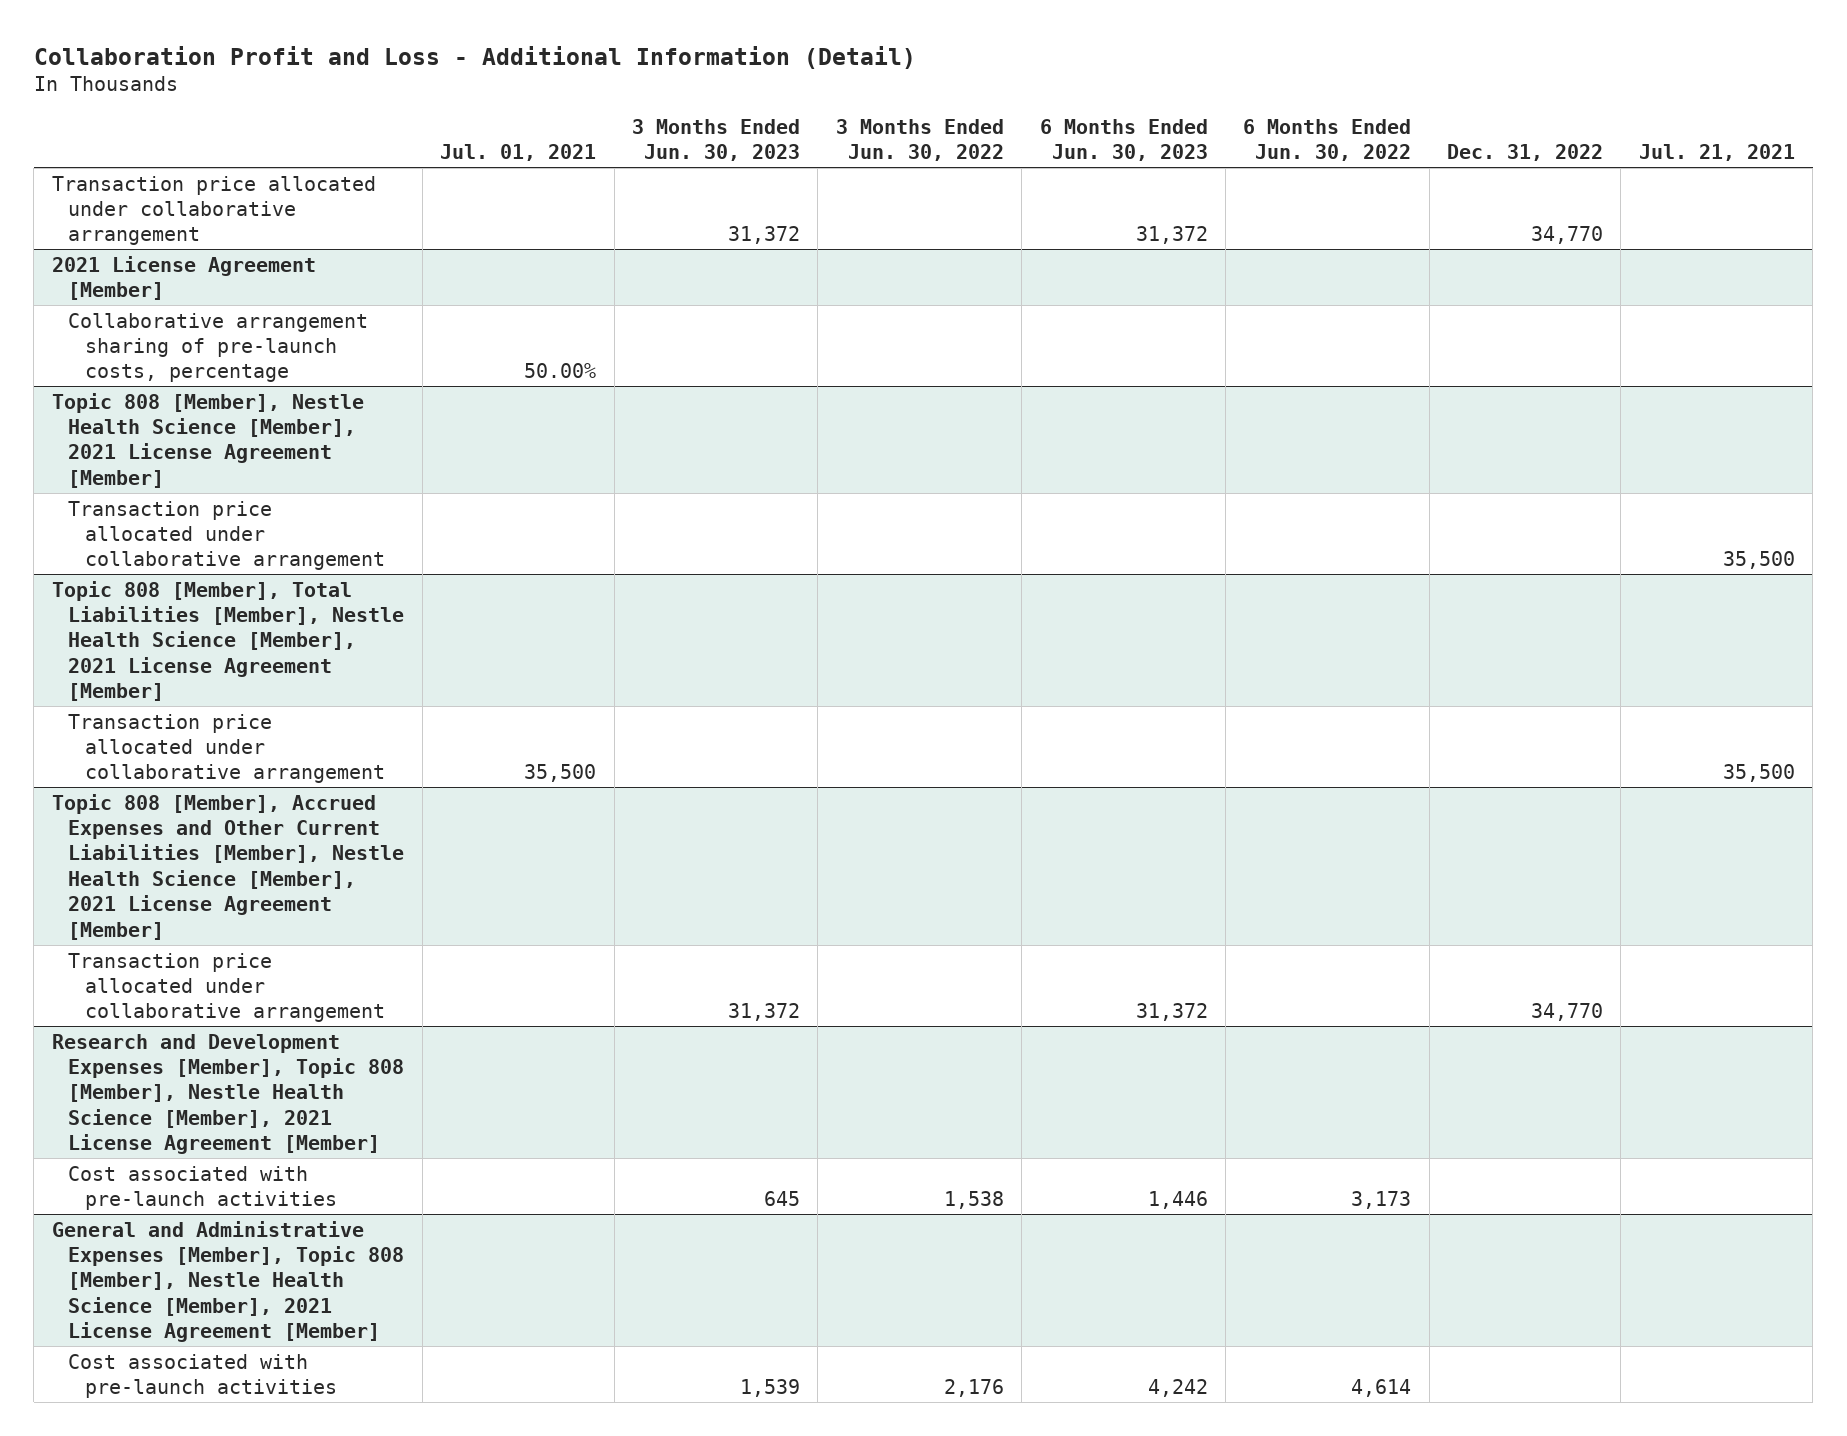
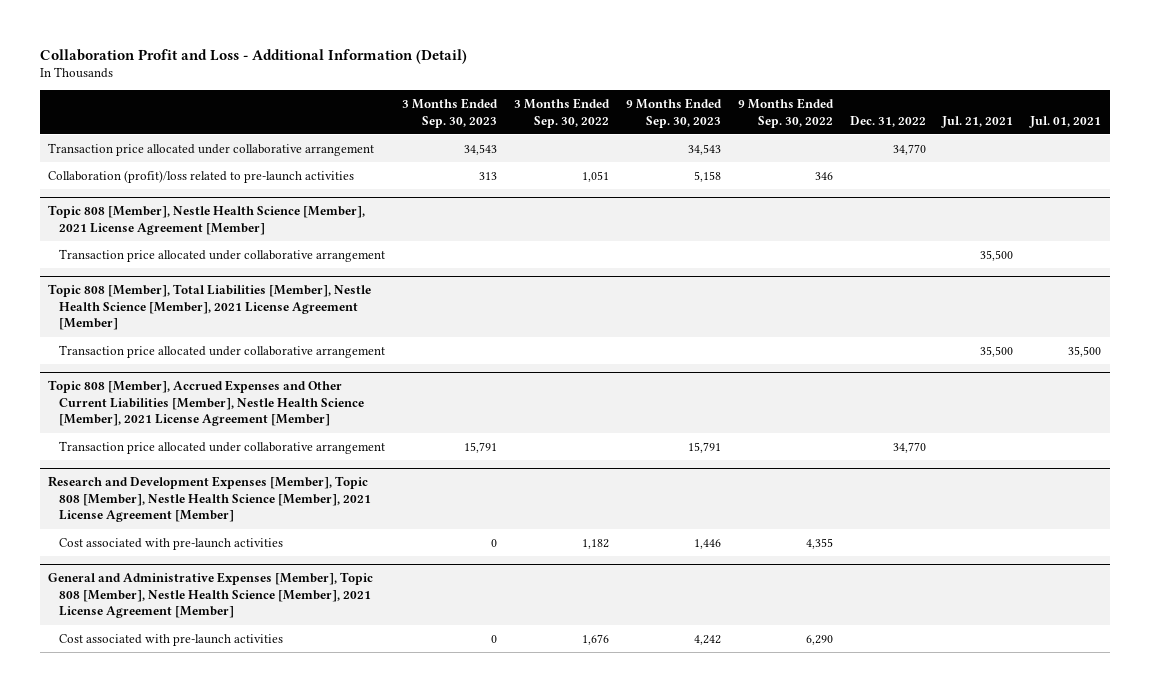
[631,118,800,162] 3 Months Ended Jun. 30, 2023 -> none
[835,118,1004,162] 3 Months Ended Jun. 30, 2022 -> none
[1039,118,1208,162] 6 Months Ended Jun. 30, 2023 -> none
[1243,118,1412,162] 6 Months Ended Jun. 30, 2022 -> none
none -> [401,97,498,128] 3 Months Ended Sep. 30, 2023
none -> [513,97,610,128] 3 Months Ended Sep. 30, 2022
none -> [625,97,722,128] 9 Months Ended Sep. 30, 2023
none -> [737,97,834,128] 9 Months Ended Sep. 30, 2022
[51,255,316,300] 2021 License Agreement [Member] -> none
[68,312,369,383] Collaborative arrangement sharing of pre-launch costs, percentage -> none
none -> [48,169,355,183] Collaboration (profit)/loss related to pre-launch activities

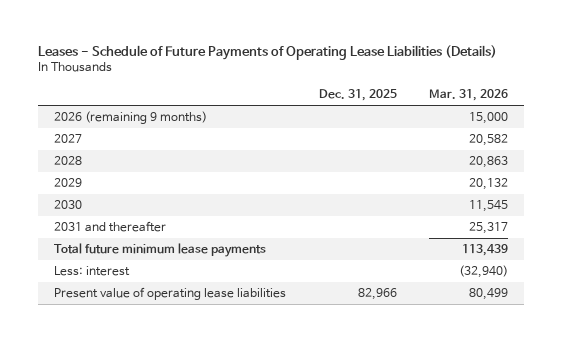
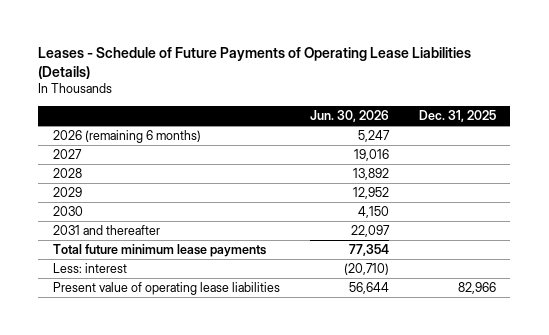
[429,89,509,102] Mar. 31, 2026 -> none
none -> [309,109,389,122] Jun. 30, 2026
[54,111,208,125] 2026 (remaining 9 months) -> [53,130,202,144] 2026 (remaining 6 months)

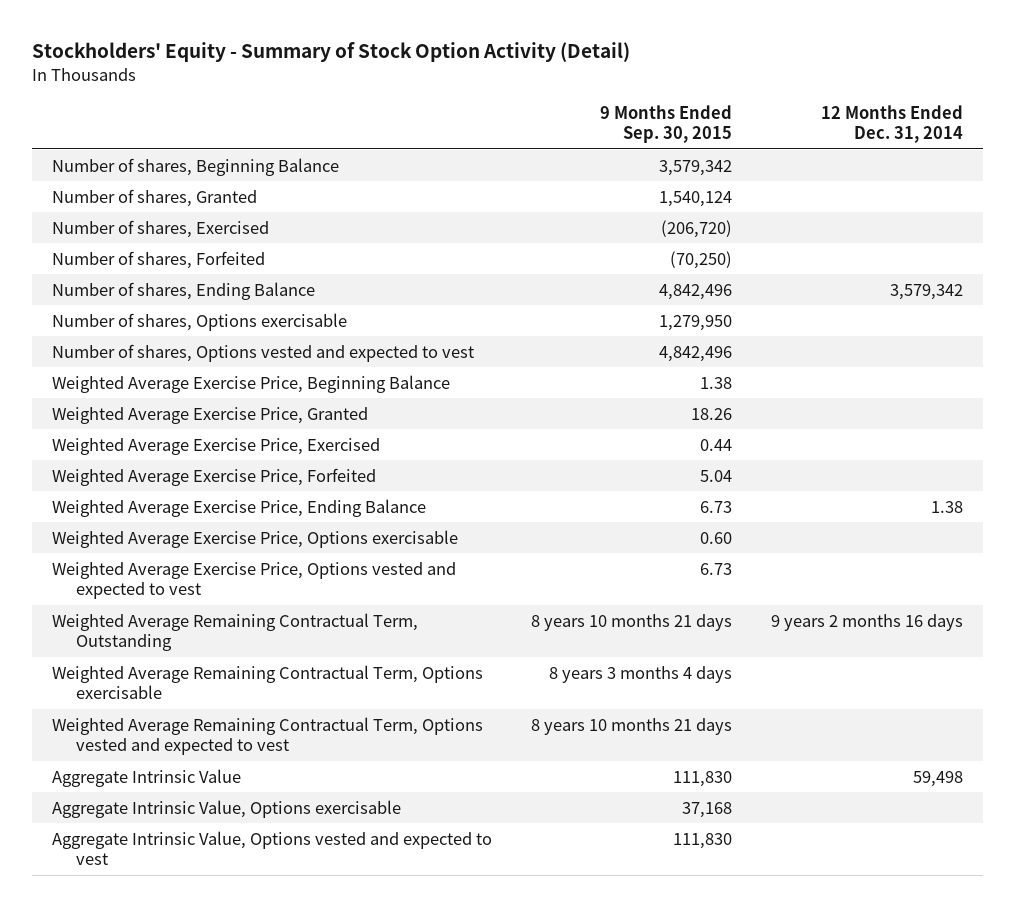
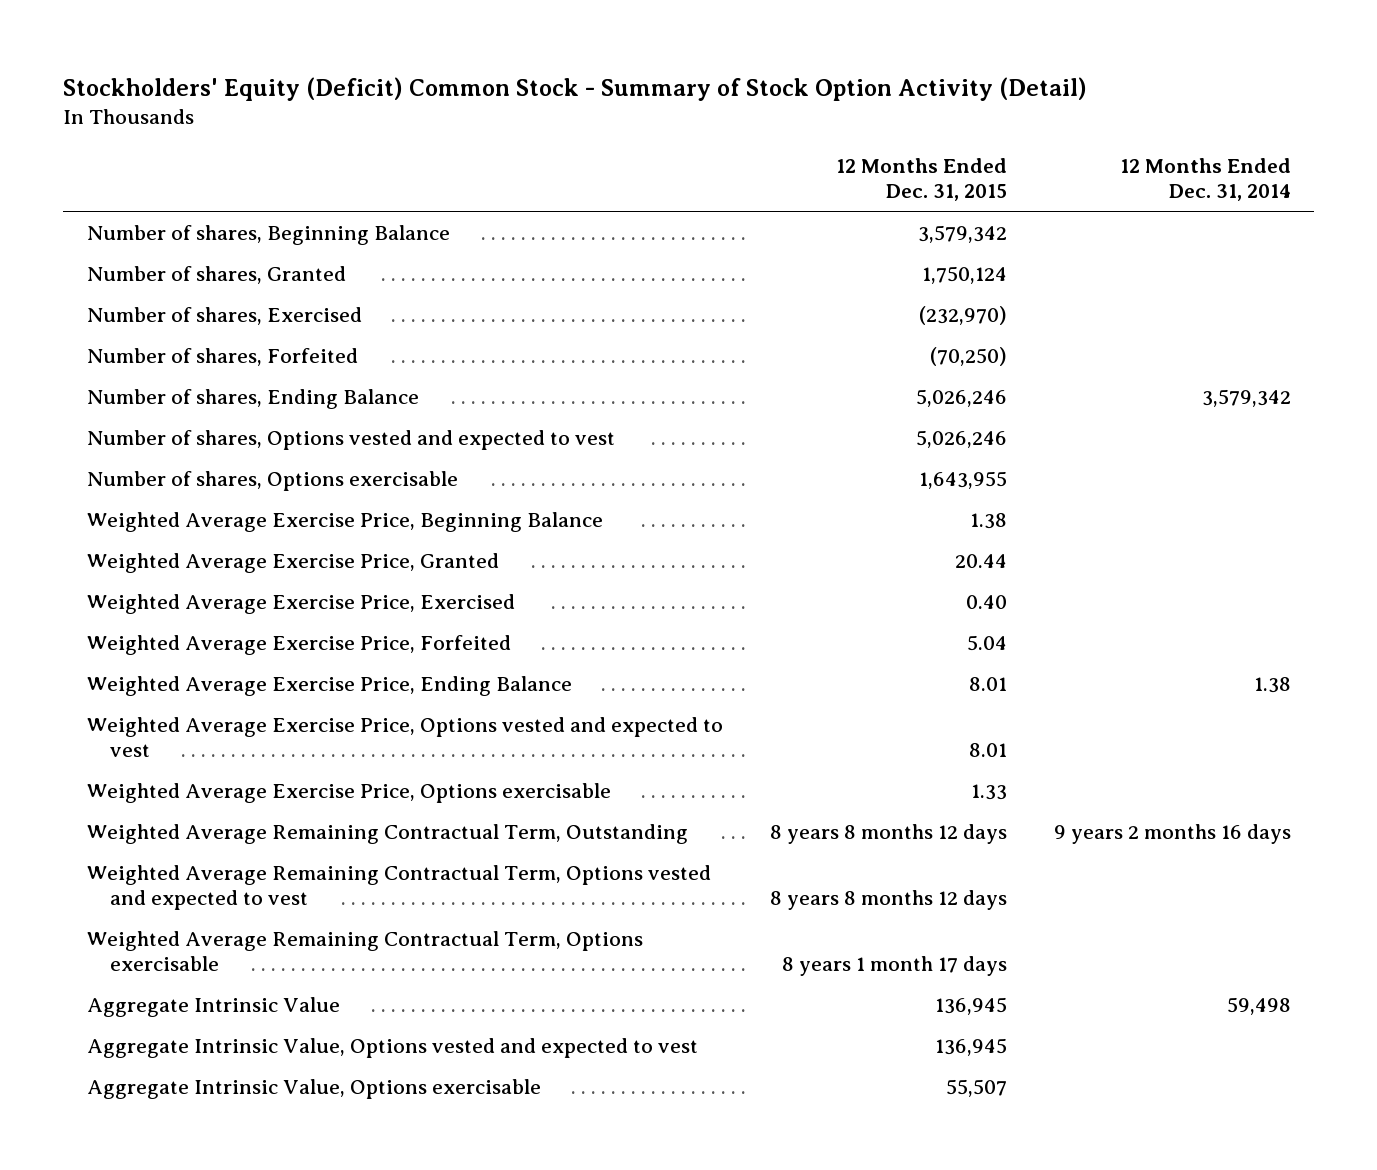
[32,41,631,62] Stockholders' Equity - Summary of Stock Option Activity (Detail) -> [63,76,1088,101] Stockholders' Equity (Deficit) Common Stock - Summary of Stock Option Activity (Detail)
[599,104,732,144] 9 Months Ended Sep. 30, 2015 -> none
none -> [835,157,1007,201] 12 Months Ended Dec. 31, 2015
[51,312,347,331] Number of shares, Options exercisable -> [86,470,458,491] Number of shares, Options exercisable
[51,529,458,548] Weighted Average Exercise Price, Options exercisable -> [86,782,611,803] Weighted Average Exercise Price, Options exercisable
[51,664,483,700] Weighted Average Remaining Contractual Term, Options exercisable -> [86,930,643,971] Weighted Average Remaining Contractual Term, Options exercisable
[51,799,401,818] Aggregate Intrinsic Value, Options exercisable -> [86,1078,541,1099] Aggregate Intrinsic Value, Options exercisable

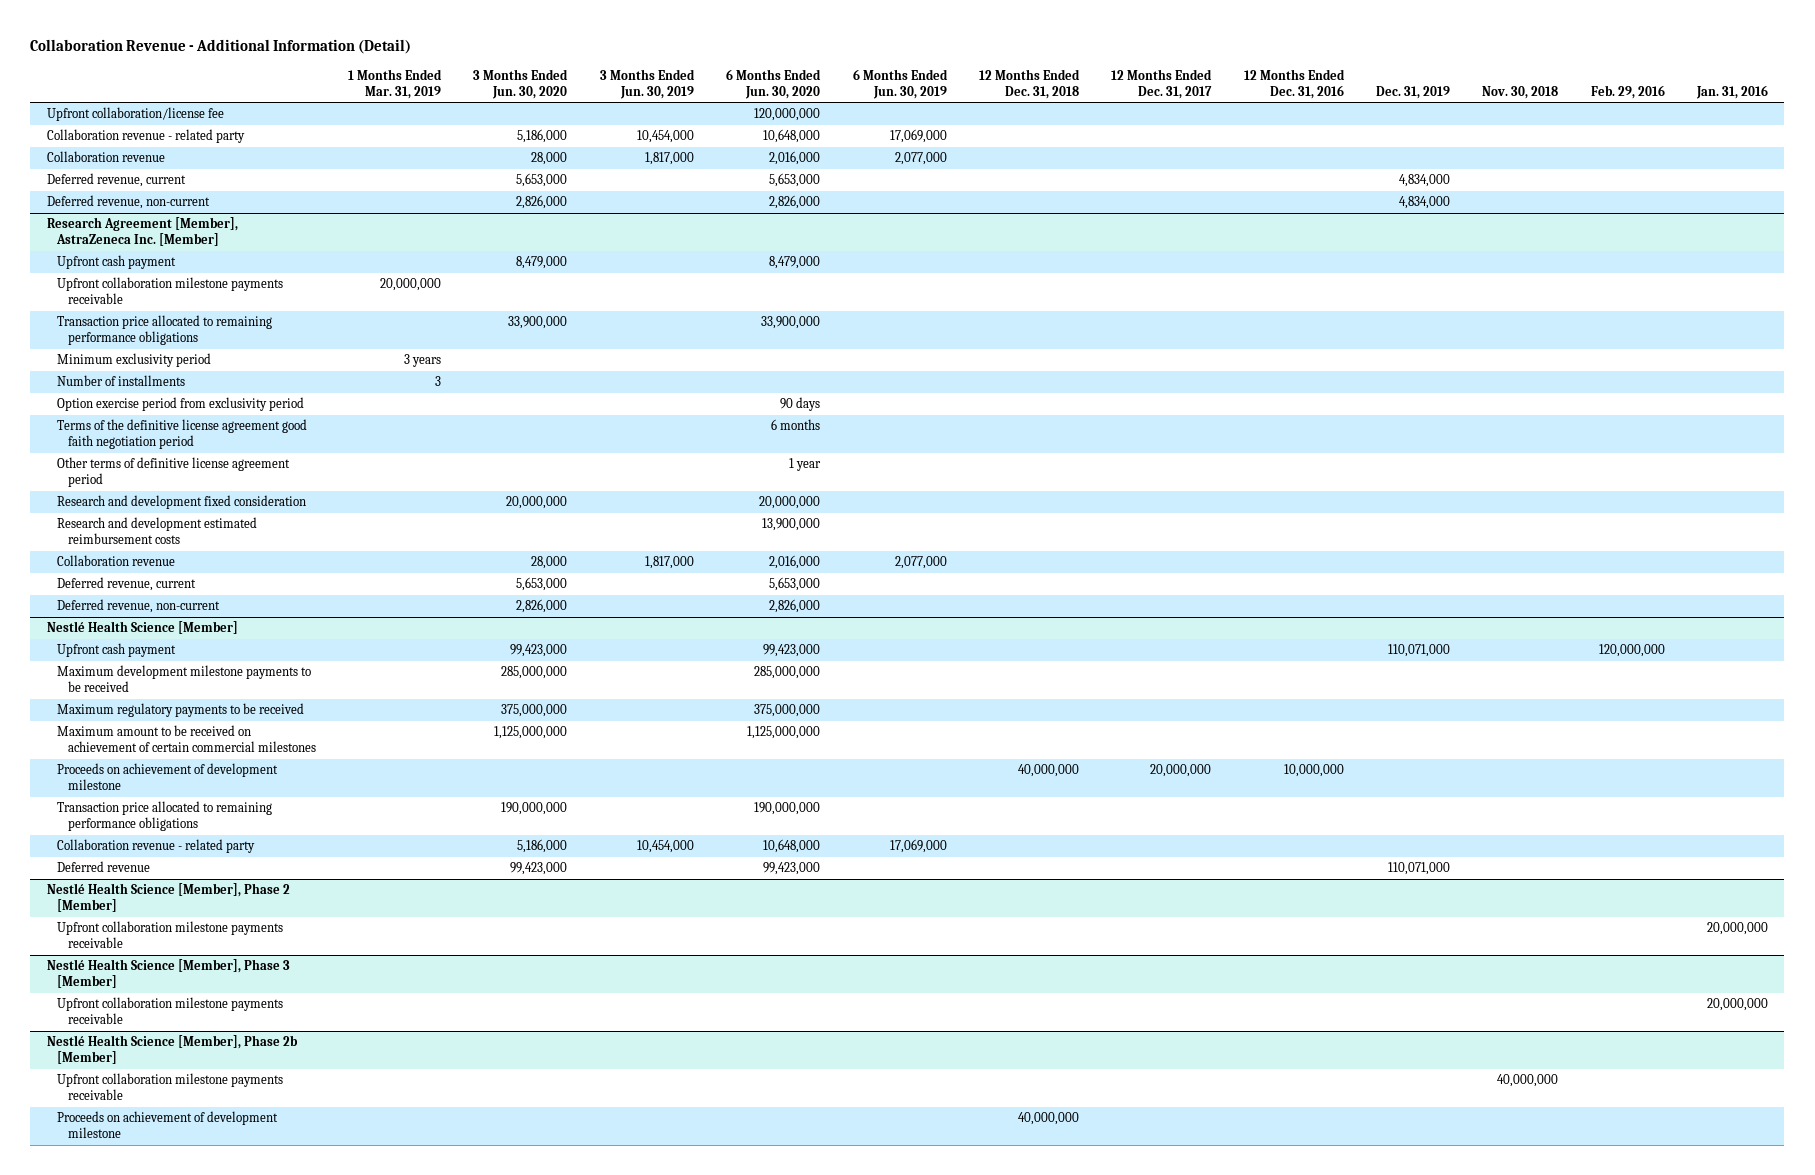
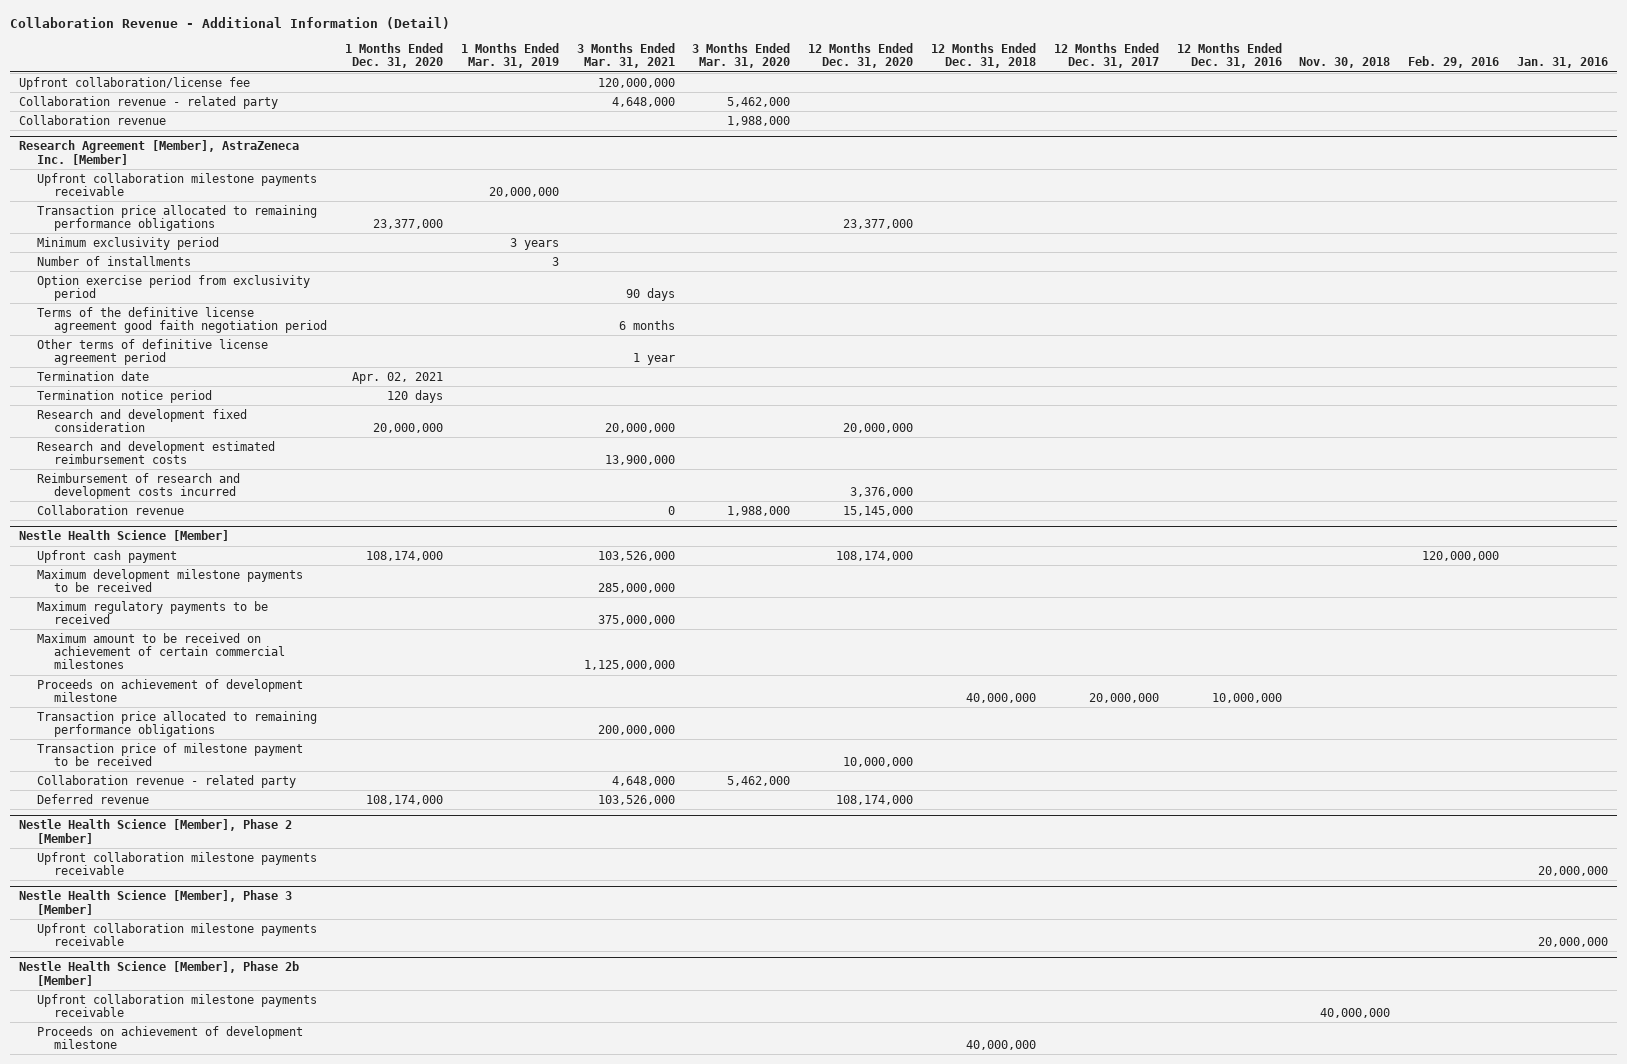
[473,68,569,99] 3 Months Ended Jun. 30, 2020 -> none
[599,68,695,99] 3 Months Ended Jun. 30, 2019 -> none
[726,68,822,99] 6 Months Ended Jun. 30, 2020 -> none
[852,68,948,99] 6 Months Ended Jun. 30, 2019 -> none
[1375,85,1450,99] Dec. 31, 2019 -> none
none -> [345,43,444,69] 1 Months Ended Dec. 31, 2020
none -> [576,43,675,69] 3 Months Ended Mar. 31, 2021
none -> [692,43,791,69] 3 Months Ended Mar. 31, 2020
none -> [808,43,914,69] 12 Months Ended Dec. 31, 2020
[46,173,186,188] Deferred revenue, current -> none
[46,195,210,210] Deferred revenue, non-current -> none
[57,255,177,270] Upfront cash payment -> none
none -> [36,370,149,381] Termination date
none -> [36,389,212,403] Termination notice period
none -> [36,472,240,499] Reimbursement of research and development costs incurred
[57,577,197,592] Deferred revenue, current -> none
[57,599,221,614] Deferred revenue, non-current -> none
[46,621,238,635] Nestlé Health Science [Member] -> [19,530,230,542] Nestle Health Science [Member]
none -> [36,742,303,766] Transaction price of milestone payment to be received
[46,883,290,913] Nestlé Health Science [Member], Phase 2 [Member] -> [19,819,293,844] Nestle Health Science [Member], Phase 2 [Member]
[46,959,290,989] Nestlé Health Science [Member], Phase 3 [Member] -> [19,890,293,915] Nestle Health Science [Member], Phase 3 [Member]
[46,1035,298,1065] Nestlé Health Science [Member], Phase 2b [Member] -> [19,961,300,986] Nestle Health Science [Member], Phase 2b [Member]

